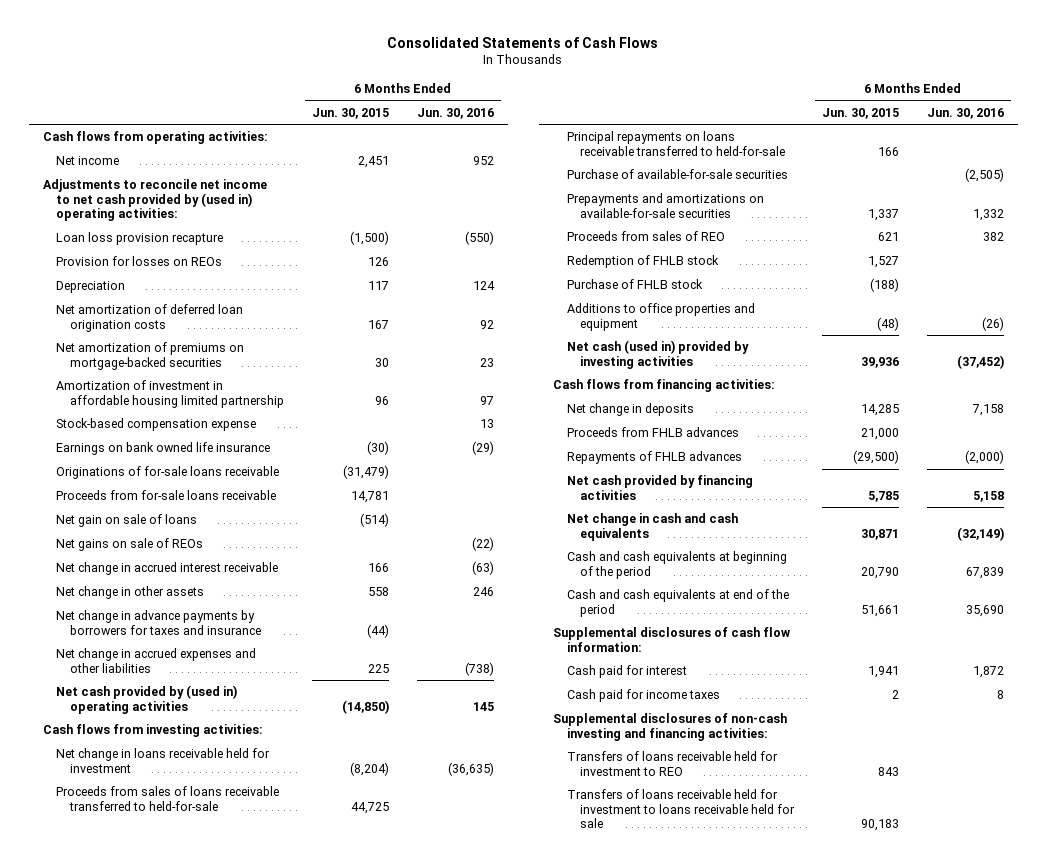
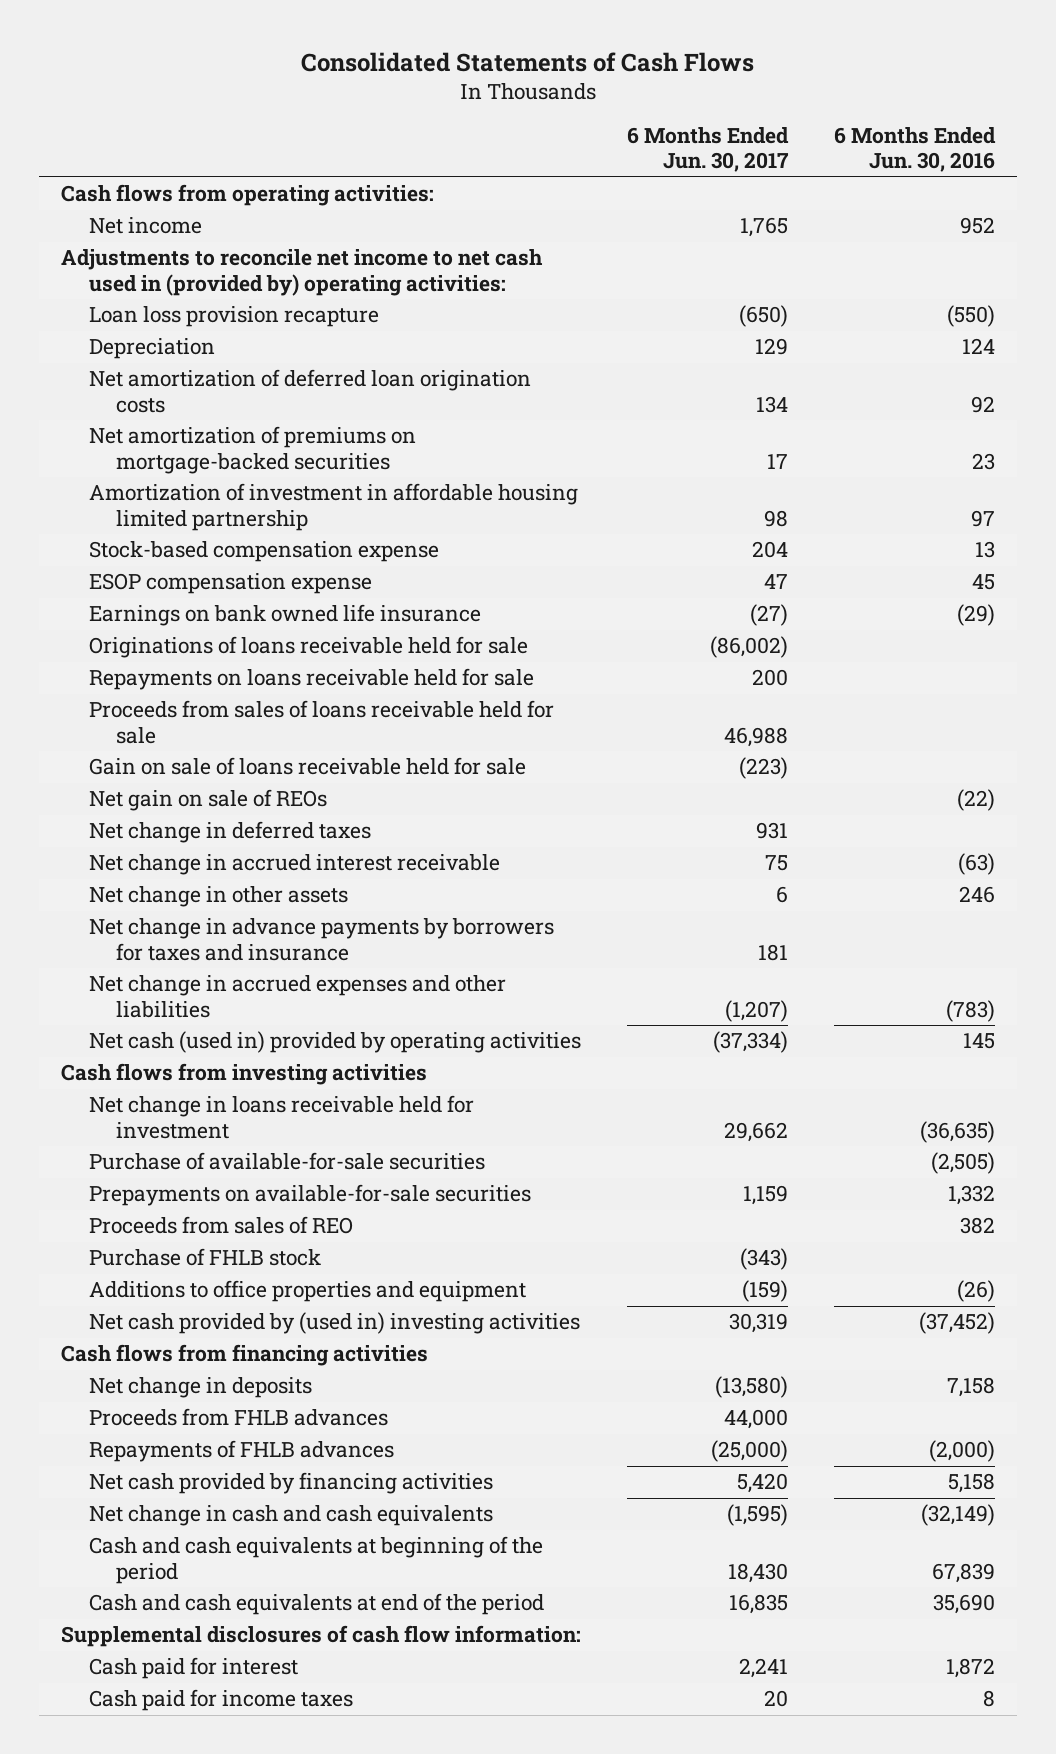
[312,107,390,119] Jun. 30, 2015 -> none
none -> [627,127,790,173] 6 Months Ended Jun. 30, 2017
[42,179,267,222] Adjustments to reconcile net income to net cash provided by (used in) operating activities: -> [61,249,544,296] Adjustments to reconcile net income to net cash used in (provided by) operating activities:
[56,256,223,267] Provision for losses on REOs -> none
none -> [88,573,372,595] ESOP compensation expense
[56,466,280,480] Originations of for-sale loans receivable -> [88,636,528,659] Originations of loans receivable held for sale
none -> [88,668,534,691] Repayments on loans receivable held for sale
[56,490,277,501] Proceeds from for-sale loans receivable -> [88,700,554,744] Proceeds from sales of loans receivable held for sale
[56,514,198,528] Net gain on sale of loans -> [88,757,526,776] Gain on sale of loans receivable held for sale
[56,538,204,552] Net gains on sale of REOs -> [88,789,327,812] Net gain on sale of REOs
none -> [88,821,371,844] Net change in deferred taxes
[465,661,495,676] (738) -> [945,999,995,1022] (783)
[56,685,238,714] Net cash provided by (used in) operating activities -> [88,1031,581,1054] Net cash (used in) provided by operating activities
[42,724,263,738] Cash flows from investing activities: -> [61,1063,428,1086] Cash flows from investing activities
[56,786,280,811] Proceeds from sales of loans receivable transferred to held-for-sale -> none
[566,131,786,156] Principal repayments on loans receivable transferred to held-for-sale -> none
[566,193,764,218] Prepayments and amortizations on available-for-sale securities -> [88,1184,531,1207] Prepayments on available-for-sale securities
[566,255,719,269] Redemption of FHLB stock -> none
[566,340,749,369] Net cash (used in) provided by investing activities -> [88,1312,580,1335] Net cash provided by (used in) investing activities
[552,379,775,393] Cash flows from financing activities: -> [61,1344,429,1367] Cash flows from financing activities
[552,713,787,741] Supplemental disclosures of non-cash investing and financing activities: -> none
[566,751,778,776] Transfers of loans receivable held for investment to REO -> none
[566,789,796,829] Transfers of loans receivable held for investment to loans receivable held for sale -> none

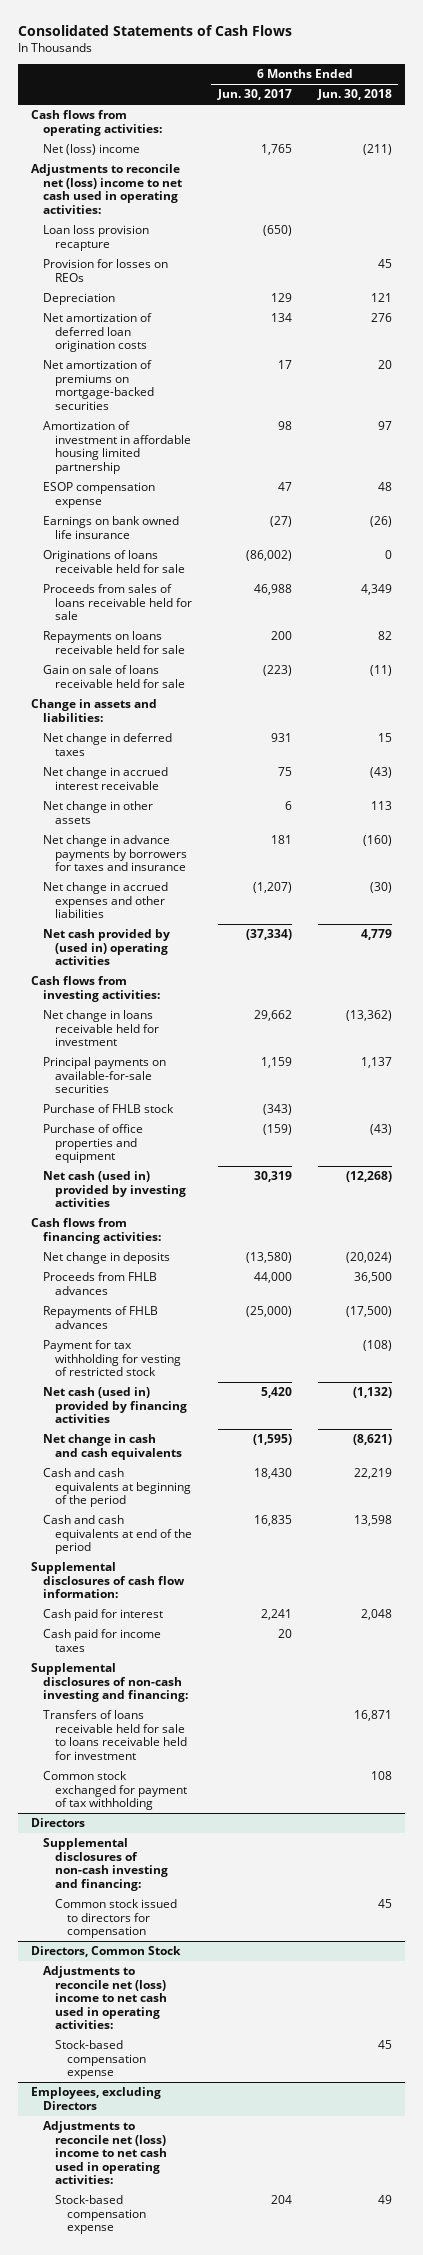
[833,127,996,173] 6 Months Ended Jun. 30, 2016 -> none
none -> [316,89,392,101] Jun. 30, 2018
[88,217,202,235] Net income -> [43,144,141,156] Net (loss) income
[61,249,544,296] Adjustments to reconcile net income to net cash used in (provided by) operating activities: -> [31,164,183,214] Adjustments to reconcile net (loss) income to net cash used in operating activities:
none -> [43,259,169,282] Provision for losses on REOs
[88,541,439,563] Stock-based compensation expense -> none
[88,668,534,691] Repayments on loans receivable held for sale -> [43,631,186,654] Repayments on loans receivable held for sale
[88,789,327,812] Net gain on sale of REOs -> none
none -> [31,699,158,722] Change in assets and liabilities:
[88,1031,581,1054] Net cash (used in) provided by operating activities -> [43,929,171,966] Net cash provided by (used in) operating activities
[61,1063,428,1086] Cash flows from investing activities -> [31,976,161,1002] Cash flows from investing activities:
[88,1152,485,1171] Purchase of available-for-sale securities -> none
[88,1216,353,1235] Proceeds from sales of REO -> none
[88,1184,531,1207] Prepayments on available-for-sale securities -> [43,1057,167,1094] Principal payments on available-for-sale securities
[88,1280,526,1303] Additions to office properties and equipment -> [43,1124,144,1164] Purchase of office properties and equipment
[88,1312,580,1335] Net cash provided by (used in) investing activities -> [43,1171,187,1208] Net cash (used in) provided by investing activities
[61,1344,429,1367] Cash flows from financing activities -> [31,1218,162,1244] Cash flows from financing activities:
none -> [43,1340,182,1377] Payment for tax withholding for vesting of restricted stock
[88,1472,493,1495] Net cash provided by financing activities -> [43,1387,188,1424] Net cash (used in) provided by financing activities
none -> [31,1663,189,1703] Supplemental disclosures of non-cash investing and financing:
none -> [43,1710,188,1760] Transfers of loans receivable held for sale to loans receivable held for investment
none -> [43,1771,188,1811] Common stock exchanged for payment of tax withholding
none -> [31,1818,86,1828] Directors
none -> [43,1838,169,1891] Supplemental disclosures of non-cash investing and financing:
none -> [55,1899,178,1939] Common stock issued to directors for compensation
none -> [31,1946,182,1958] Directors, Common Stock
none -> [43,1966,168,2030] Adjustments to reconcile net (loss) income to net cash used in operating activities:
none -> [55,2040,146,2080] Stock-based compensation expense
none -> [31,2087,162,2110] Employees, excluding Directors
none -> [43,2121,168,2185] Adjustments to reconcile net (loss) income to net cash used in operating activities:
none -> [55,2195,146,2235] Stock-based compensation expense

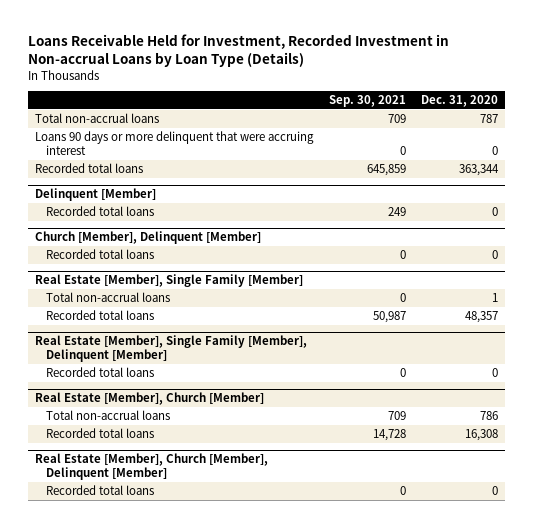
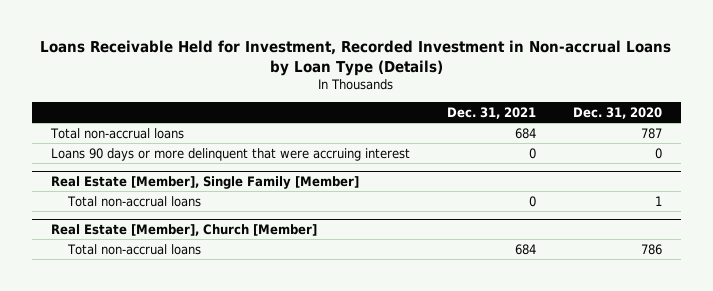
[328,95,406,108] Sep. 30, 2021 -> none
none -> [446,107,536,120] Dec. 31, 2021
[35,163,144,174] Recorded total loans -> none
[35,188,157,202] Delinquent [Member] -> none
[46,206,155,217] Recorded total loans -> none
[35,231,262,245] Church [Member], Delinquent [Member] -> none
[46,249,155,260] Recorded total loans -> none
[46,310,155,321] Recorded total loans -> none
[35,335,308,363] Real Estate [Member], Single Family [Member], Delinquent [Member] -> none
[46,367,155,378] Recorded total loans -> none
[46,428,155,439] Recorded total loans -> none
[35,453,269,481] Real Estate [Member], Church [Member], Delinquent [Member] -> none
[46,485,155,496] Recorded total loans -> none

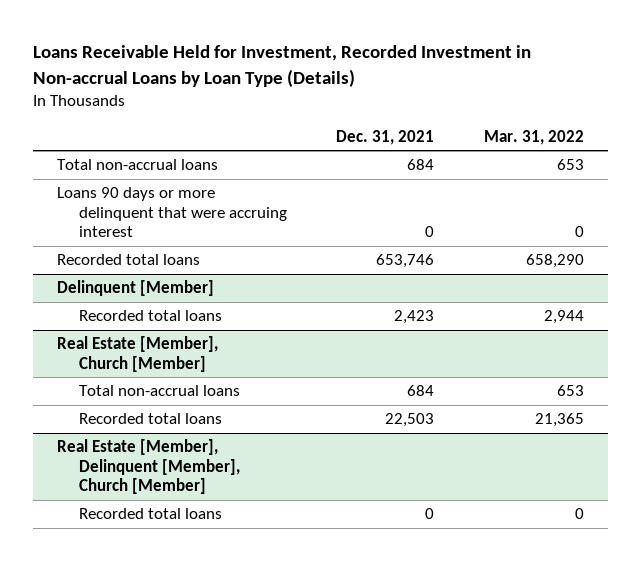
[573,107,663,120] Dec. 31, 2020 -> none
none -> [483,129,584,145] Mar. 31, 2022
[50,175,359,189] Real Estate [Member], Single Family [Member] -> none
[66,195,201,207] Total non-accrual loans -> none
none -> [57,254,201,266] Recorded total loans
none -> [57,280,215,297] Delinquent [Member]
none -> [79,310,223,322] Recorded total loans
none -> [79,413,223,425] Recorded total loans
none -> [57,439,241,495] Real Estate [Member], Delinquent [Member], Church [Member]
none -> [79,508,223,520] Recorded total loans

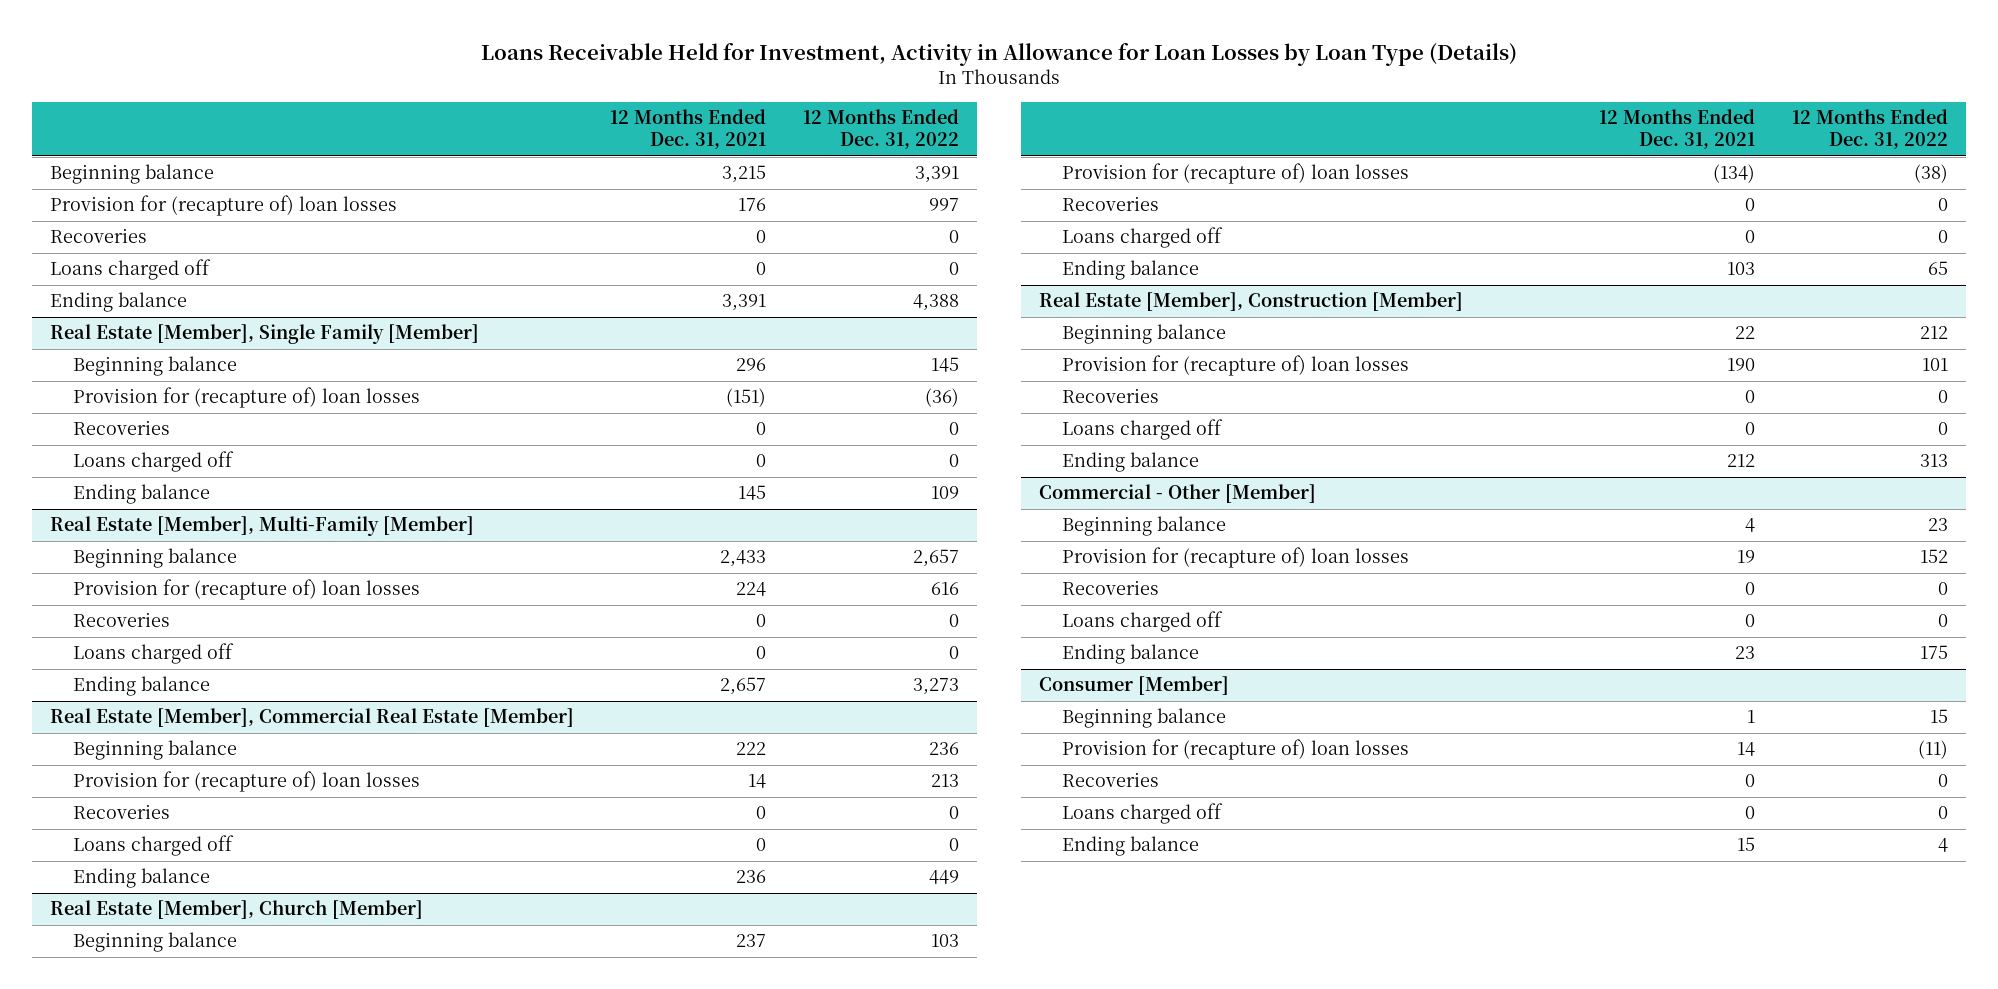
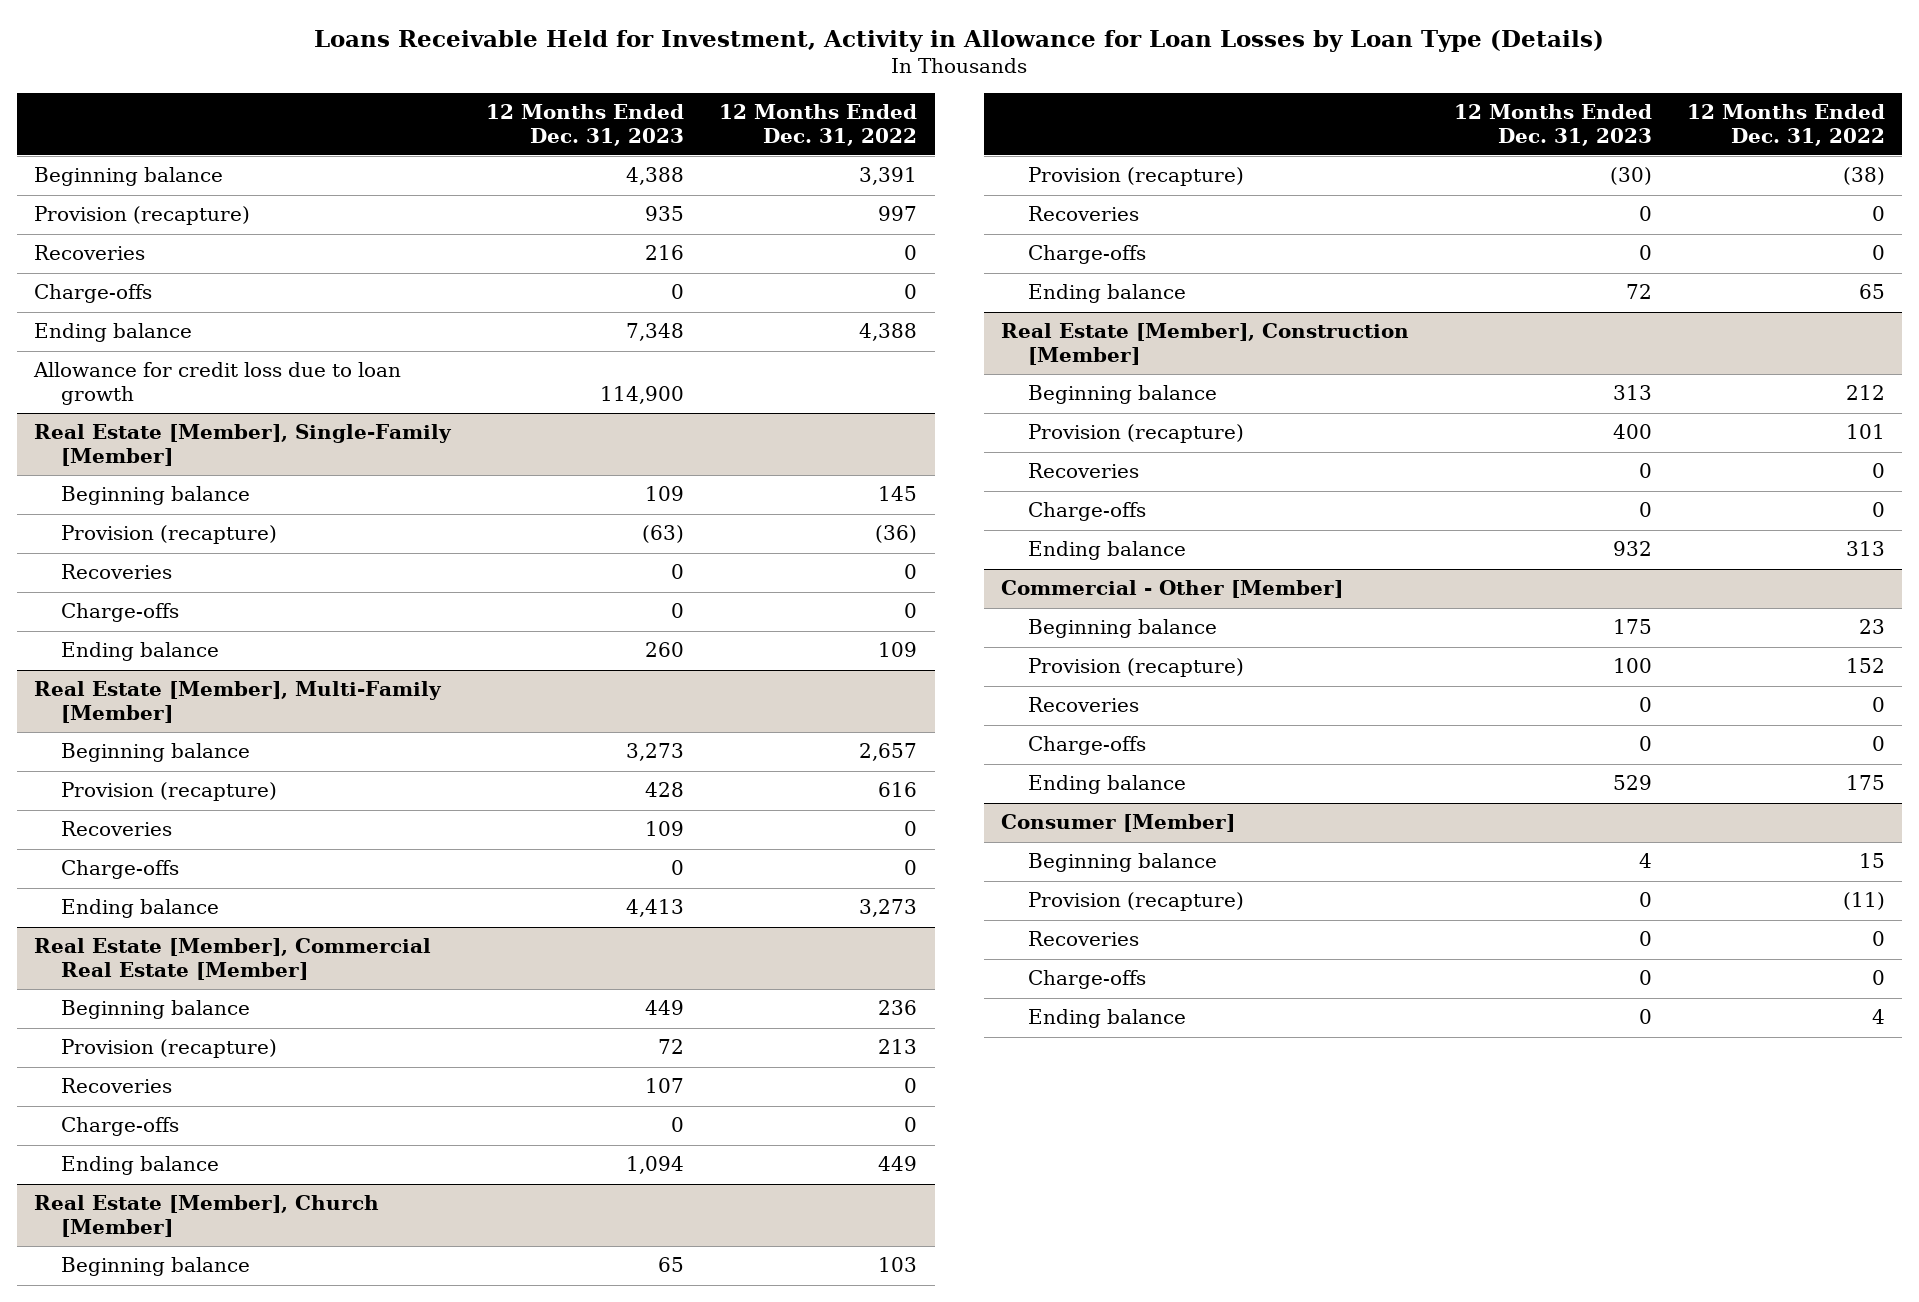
[610,108,767,150] 12 Months Ended Dec. 31, 2021 -> none
none -> [486,104,685,146] 12 Months Ended Dec. 31, 2023
[50,195,398,217] Provision for (recapture of) loan losses -> [34,206,251,226] Provision (recapture)
[50,259,212,281] Loans charged off -> [34,284,153,304] Charge-offs
none -> [33,362,402,405] Allowance for credit loss due to loan growth
[50,324,480,345] Real Estate [Member], Single Family [Member] -> [34,424,453,466] Real Estate [Member], Single-Family [Member]
[72,387,420,409] Provision for (recapture of) loan losses -> [60,525,277,545] Provision (recapture)
[72,451,234,473] Loans charged off -> [60,603,179,623] Charge-offs
[72,579,420,601] Provision for (recapture of) loan losses -> [60,782,277,802] Provision (recapture)
[72,643,234,665] Loans charged off -> [60,860,179,880] Charge-offs
[72,771,420,793] Provision for (recapture of) loan losses -> [60,1039,277,1059] Provision (recapture)
[72,835,234,857] Loans charged off -> [60,1117,179,1137] Charge-offs
[1061,163,1409,185] Provision for (recapture of) loan losses -> [1027,167,1244,187] Provision (recapture)
[1061,227,1223,249] Loans charged off -> [1027,245,1146,265] Charge-offs
[1061,355,1409,377] Provision for (recapture of) loan losses -> [1027,424,1244,444] Provision (recapture)
[1061,419,1223,441] Loans charged off -> [1027,502,1146,522] Charge-offs
[1061,547,1409,569] Provision for (recapture of) loan losses -> [1027,658,1244,678] Provision (recapture)
[1061,611,1223,633] Loans charged off -> [1027,736,1146,756] Charge-offs
[1061,739,1409,761] Provision for (recapture of) loan losses -> [1027,892,1244,912] Provision (recapture)
[1061,803,1223,825] Loans charged off -> [1027,970,1146,990] Charge-offs

